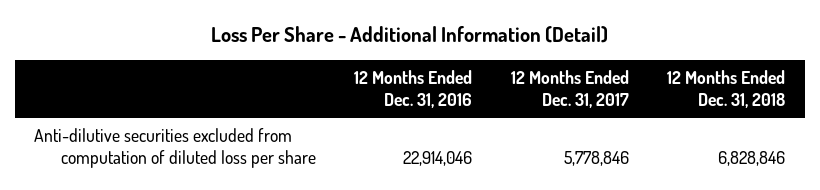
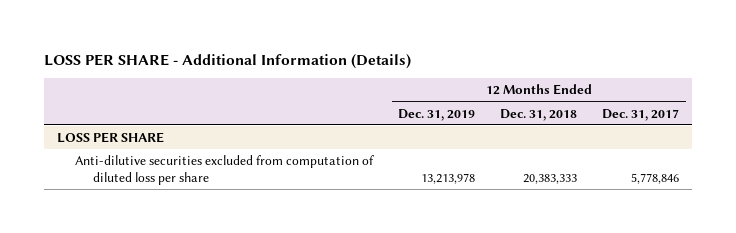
[210,26,608,44] Loss Per Share - Additional Information (Detail) -> [43,53,411,69] LOSS PER SHARE - Additional Information (Details)
[354,70,473,109] 12 Months Ended Dec. 31, 2016 -> none
none -> [397,108,475,121] Dec. 31, 2019
none -> [56,132,164,144] LOSS PER SHARE
[718,150,786,166] 6,828,846 -> [523,173,578,184] 20,383,333

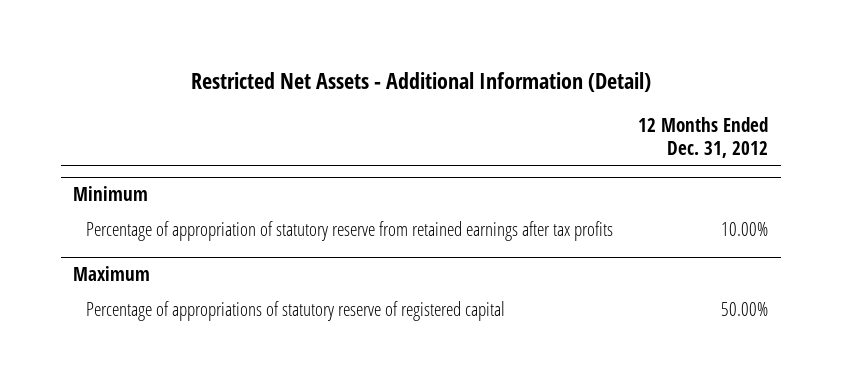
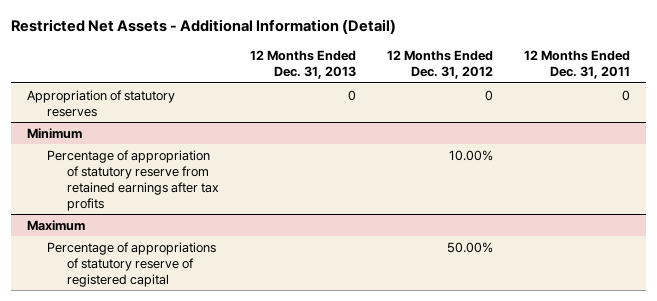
none -> [249,50,356,80] 12 Months Ended Dec. 31, 2013
none -> [524,50,631,80] 12 Months Ended Dec. 31, 2011
none -> [26,89,175,117] Appropriation of statutory reserves

